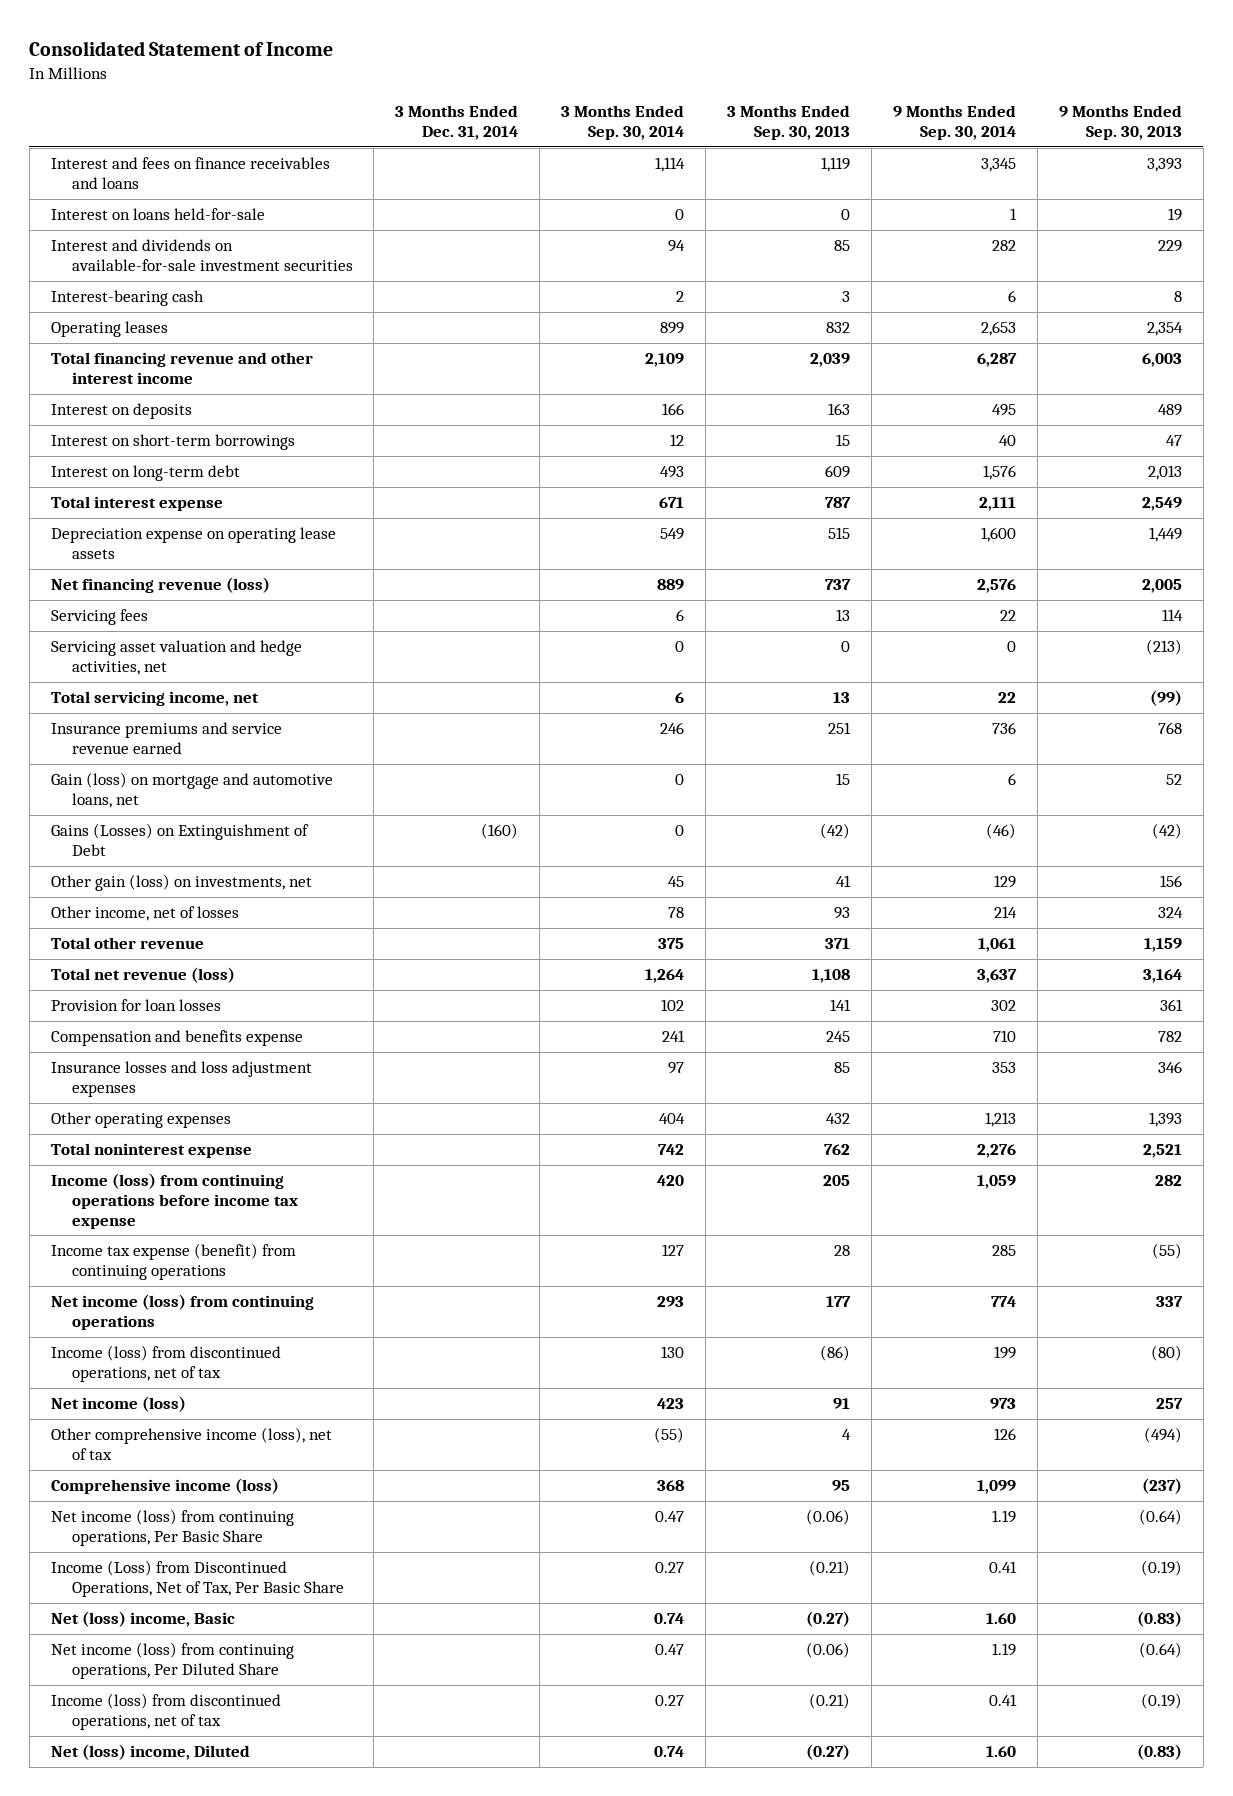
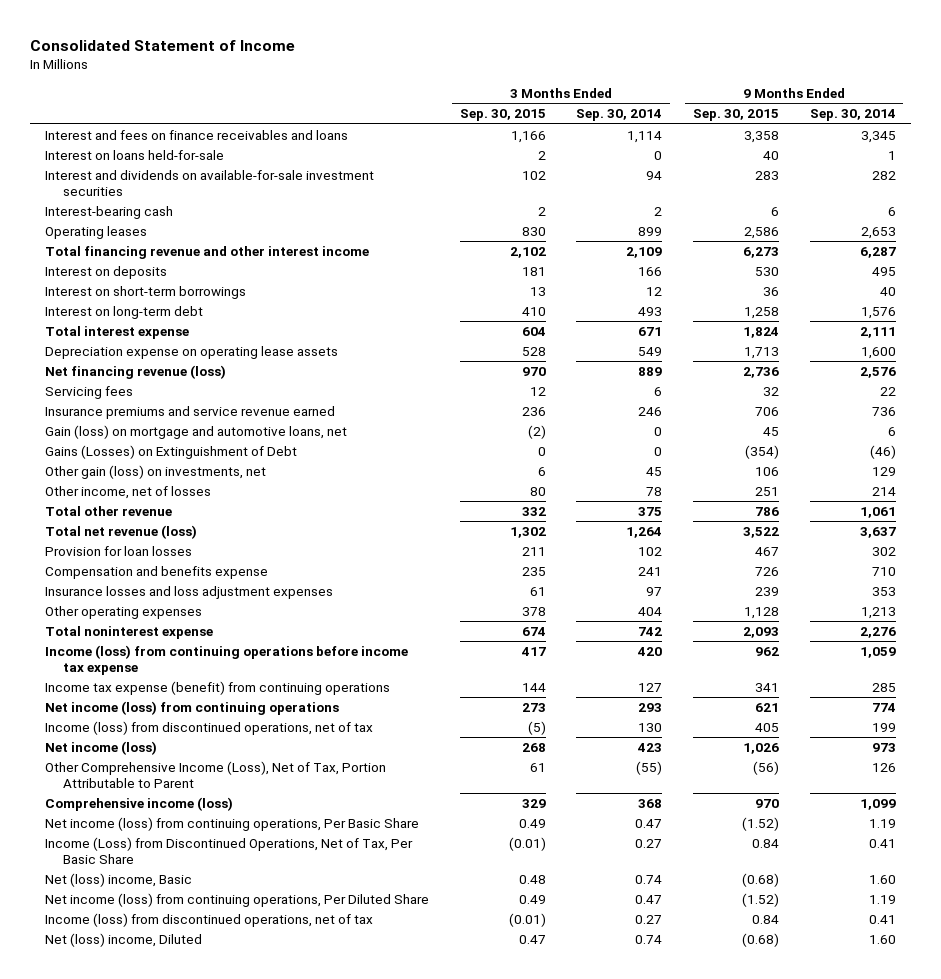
[395,105,519,141] 3 Months Ended Dec. 31, 2014 -> none
[727,105,851,141] 3 Months Ended Sep. 30, 2013 -> none
[1058,105,1182,141] 9 Months Ended Sep. 30, 2013 -> none
none -> [459,109,546,122] Sep. 30, 2015
none -> [693,109,780,122] Sep. 30, 2015
[50,640,302,675] Servicing asset valuation and hedge activities, net -> none
[50,691,259,707] Total servicing income, net -> none
[50,1427,332,1460] Other comprehensive income (loss), net of tax -> [45,760,387,788] Other Comprehensive Income (Loss), Net of Tax, Portion Attributable to Parent

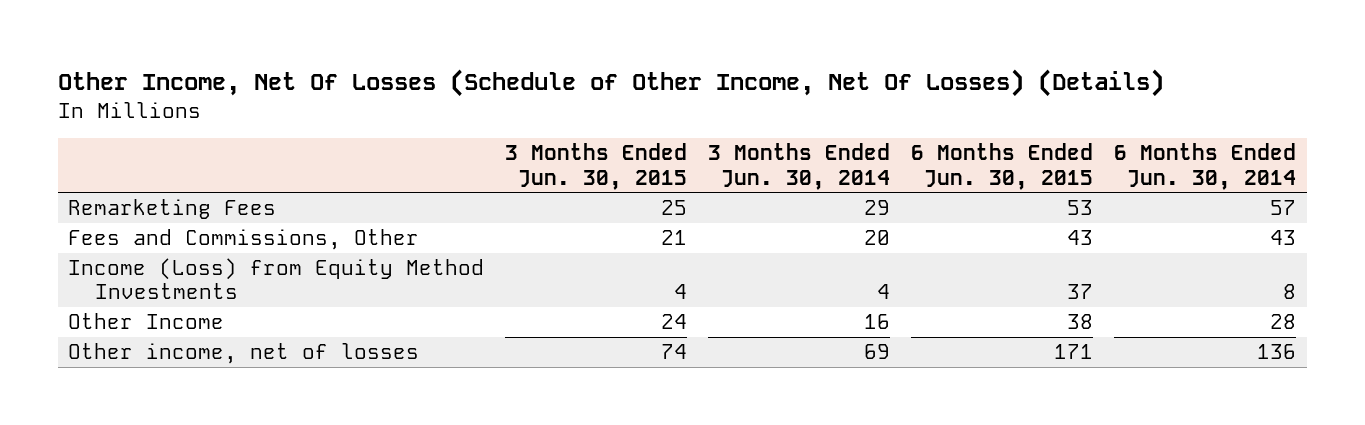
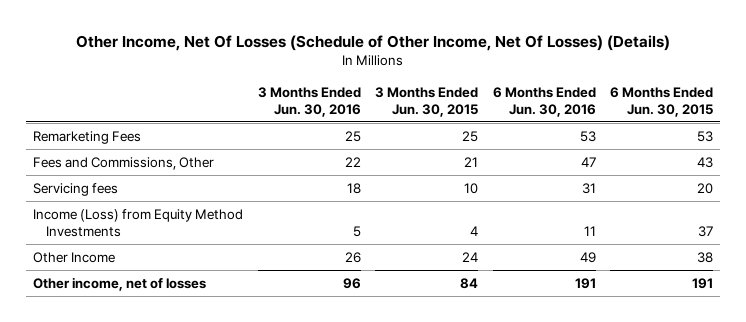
[708,143,891,190] 3 Months Ended Jun. 30, 2014 -> none
[1114,143,1297,190] 6 Months Ended Jun. 30, 2014 -> none
none -> [257,86,361,117] 3 Months Ended Jun. 30, 2016
none -> [492,86,596,117] 6 Months Ended Jun. 30, 2016
none -> [32,182,118,196] Servicing fees
[661,344,688,360] 74 -> [460,277,479,289] 84
[1054,344,1094,360] 171 -> [692,277,714,289] 191

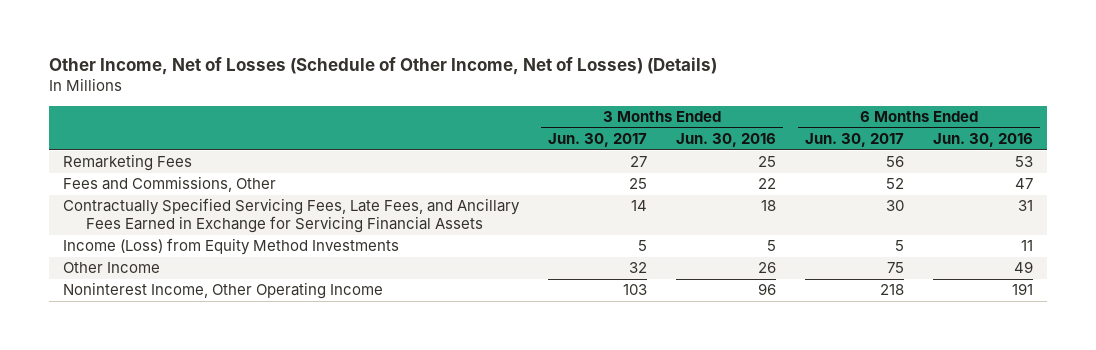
[76,34,671,51] Other Income, Net Of Losses (Schedule of Other Income, Net Of Losses) (Details) -> [48,57,717,76] Other Income, Net of Losses (Schedule of Other Income, Net of Losses) (Details)
[375,86,479,117] 3 Months Ended Jun. 30, 2015 -> none
[610,86,714,117] 6 Months Ended Jun. 30, 2015 -> none
none -> [547,133,647,148] Jun. 30, 2017
none -> [804,133,904,148] Jun. 30, 2017
[32,182,118,196] Servicing fees -> [62,198,520,234] Contractually Specified Servicing Fees, Late Fees, and Ancillary Fees Earned in Exchange for Servicing Financial Assets
[32,276,206,291] Other income, net of losses -> [62,282,383,300] Noninterest Income, Other Operating Income

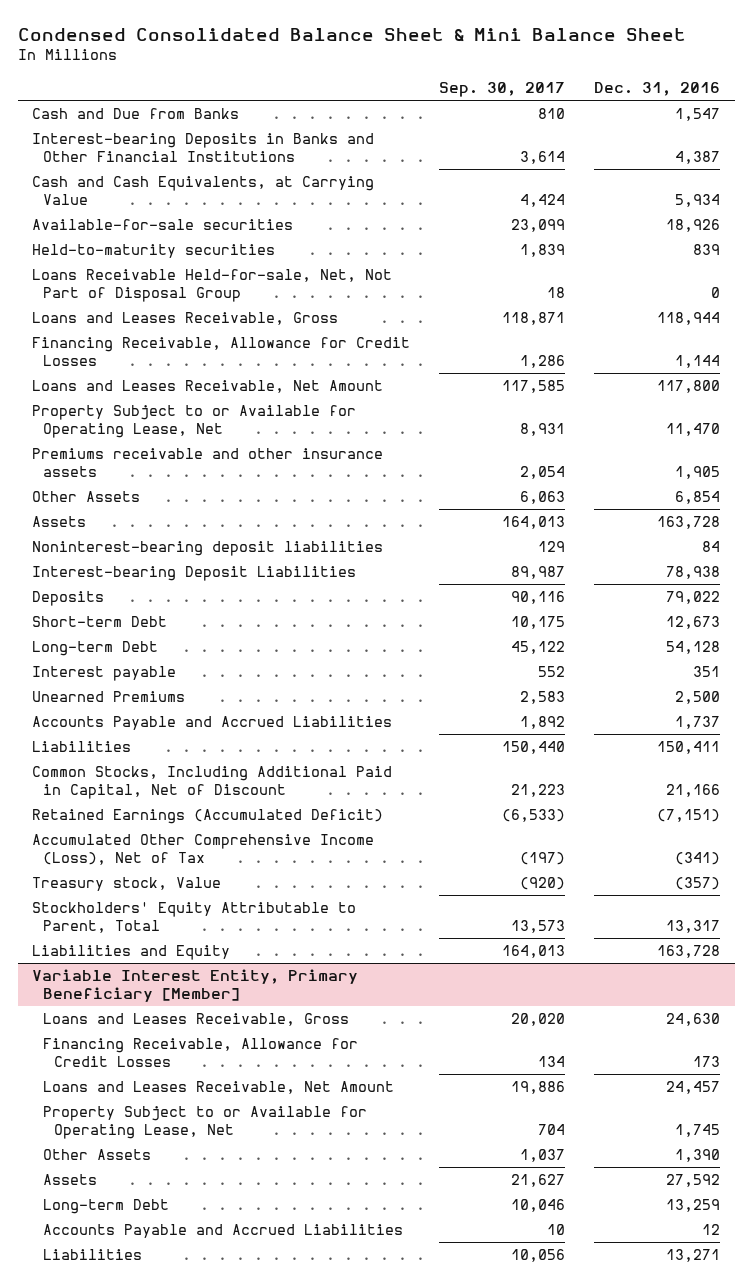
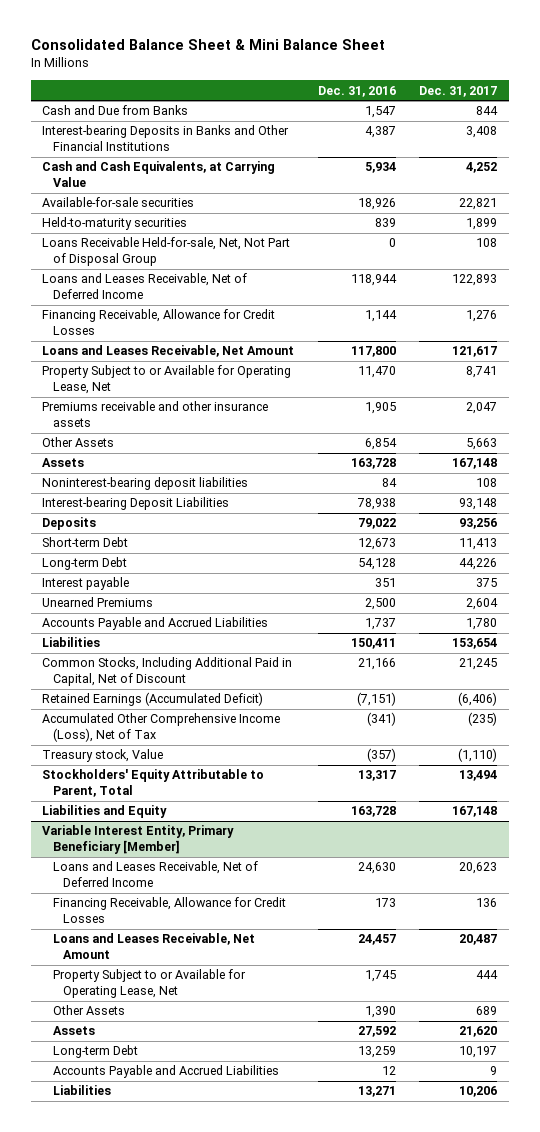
[17,27,686,42] Condensed Consolidated Balance Sheet & Mini Balance Sheet -> [30,39,385,51] Consolidated Balance Sheet & Mini Balance Sheet
[439,82,566,98] Sep. 30, 2017 -> none
none -> [419,85,498,97] Dec. 31, 2017
[32,312,339,326] Loans and Leases Receivable, Gross -> [42,273,248,300] Loans and Leases Receivable, Net of Deferred Income
[43,1013,350,1027] Loans and Leases Receivable, Gross -> [52,861,258,888] Loans and Leases Receivable, Net of Deferred Income

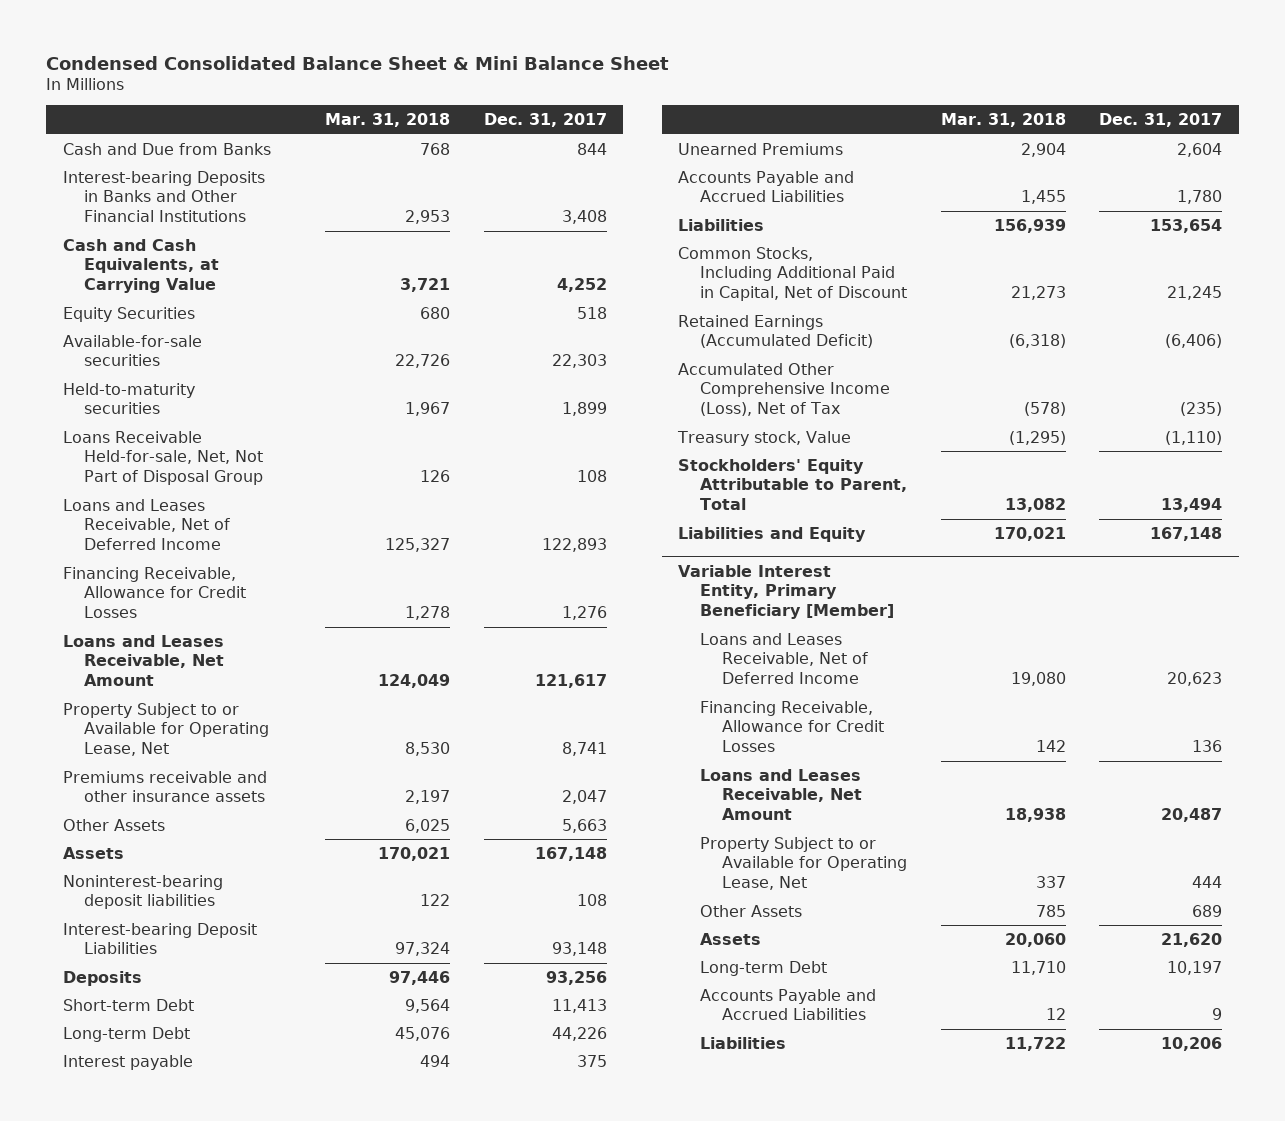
[30,39,385,51] Consolidated Balance Sheet & Mini Balance Sheet -> [45,55,669,70] Condensed Consolidated Balance Sheet & Mini Balance Sheet
[317,85,396,97] Dec. 31, 2016 -> none
none -> [325,113,451,128] Mar. 31, 2018
none -> [62,306,195,322] Equity Securities
[459,198,498,211] 22,821 -> [551,354,607,369] 22,303

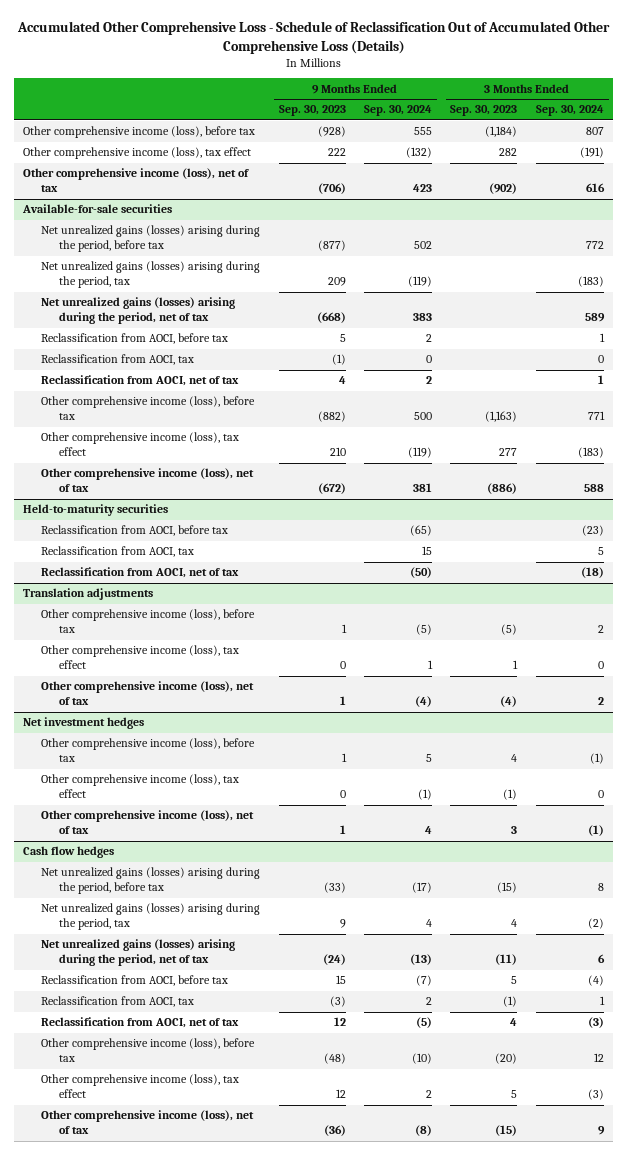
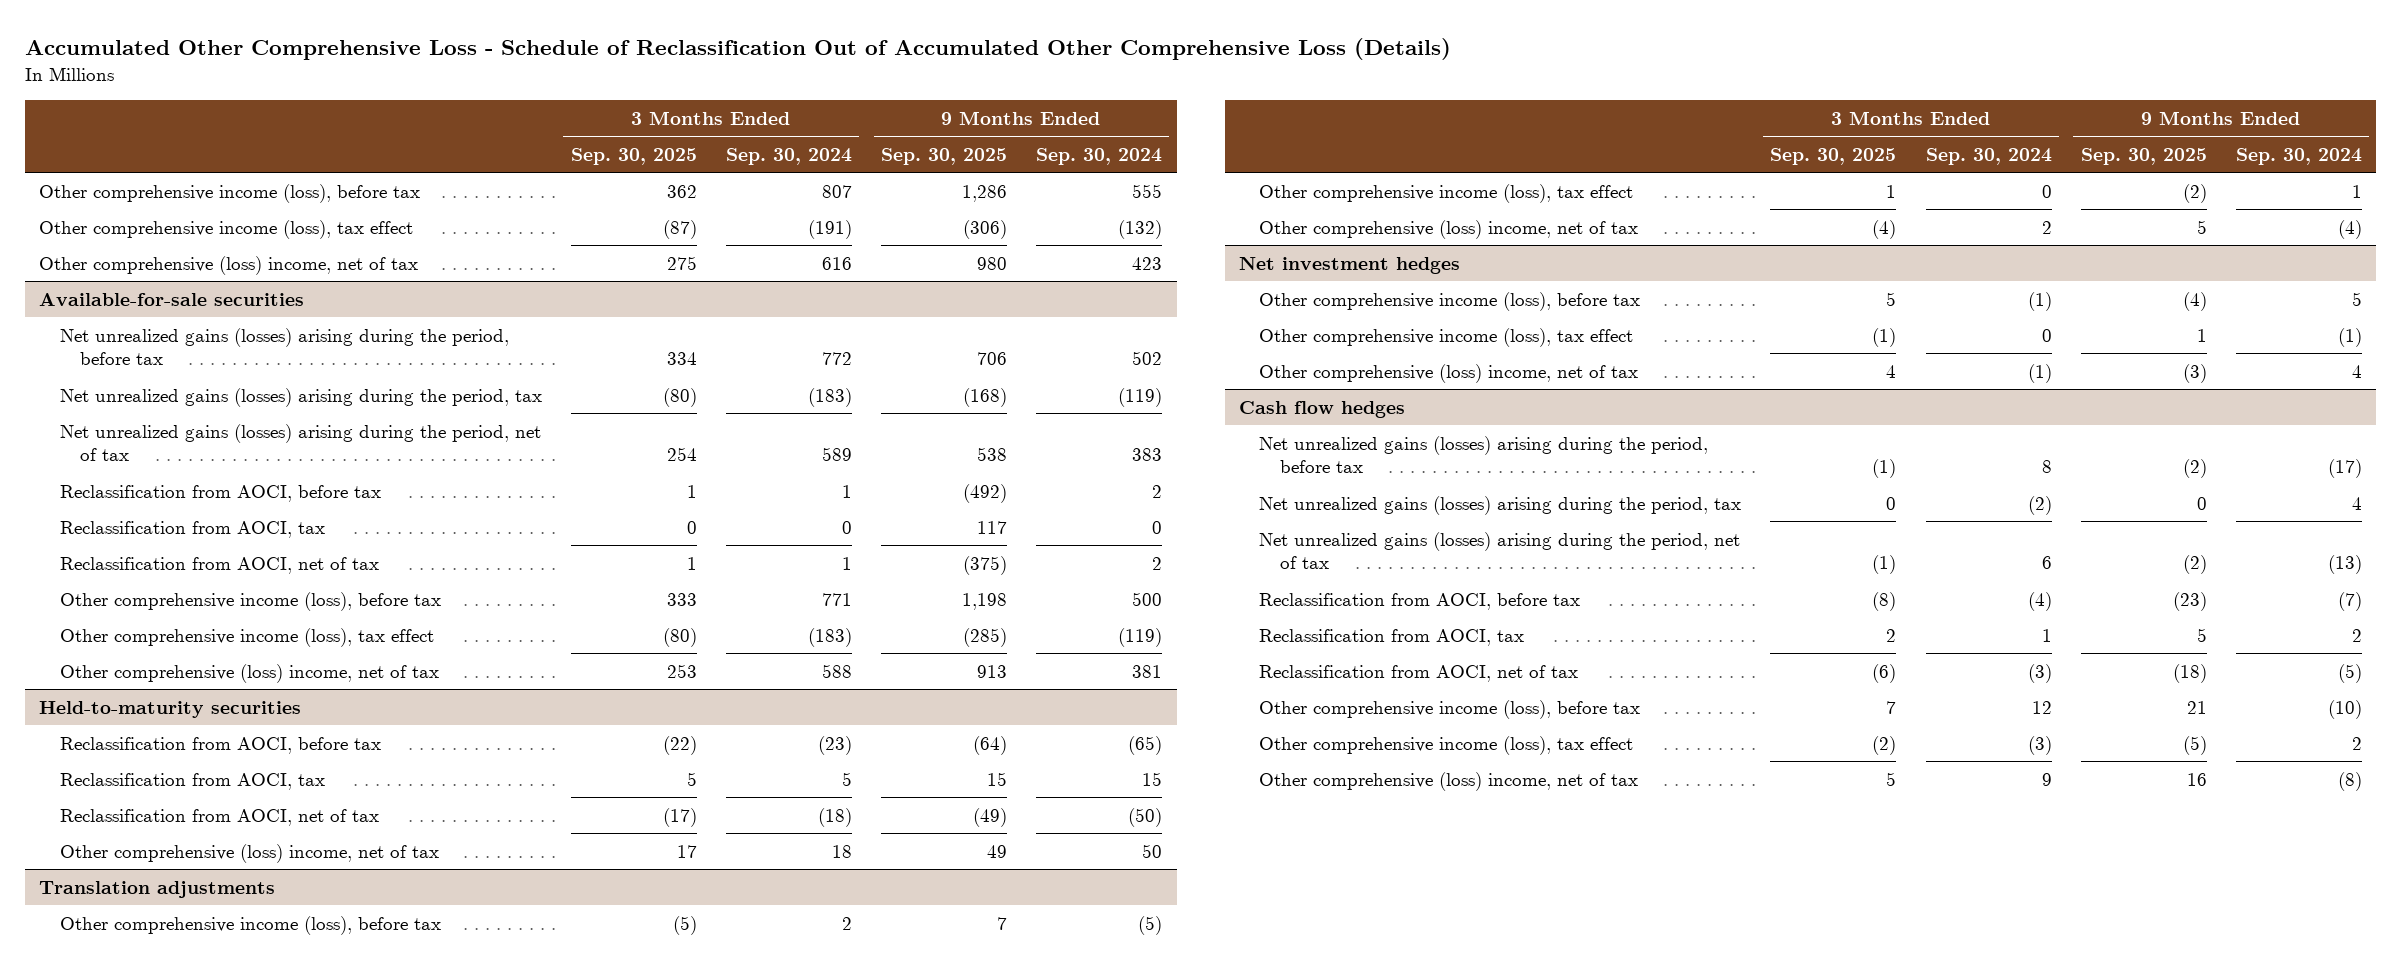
[278,105,346,117] Sep. 30, 2023 -> none
[450,105,518,117] Sep. 30, 2023 -> none
none -> [570,147,697,165] Sep. 30, 2025
none -> [880,147,1007,165] Sep. 30, 2025
[23,168,250,193] Other comprehensive income (loss), net of tax -> [39,255,419,275] Other comprehensive (loss) income, net of tax
[41,468,255,493] Other comprehensive income (loss), net of tax -> [59,663,439,683] Other comprehensive (loss) income, net of tax
none -> [59,843,439,863] Other comprehensive (loss) income, net of tax
[41,681,255,706] Other comprehensive income (loss), net of tax -> [1259,219,1639,239] Other comprehensive (loss) income, net of tax
[41,810,255,835] Other comprehensive income (loss), net of tax -> [1259,363,1639,383] Other comprehensive (loss) income, net of tax
[41,1110,255,1135] Other comprehensive income (loss), net of tax -> [1259,771,1639,791] Other comprehensive (loss) income, net of tax

